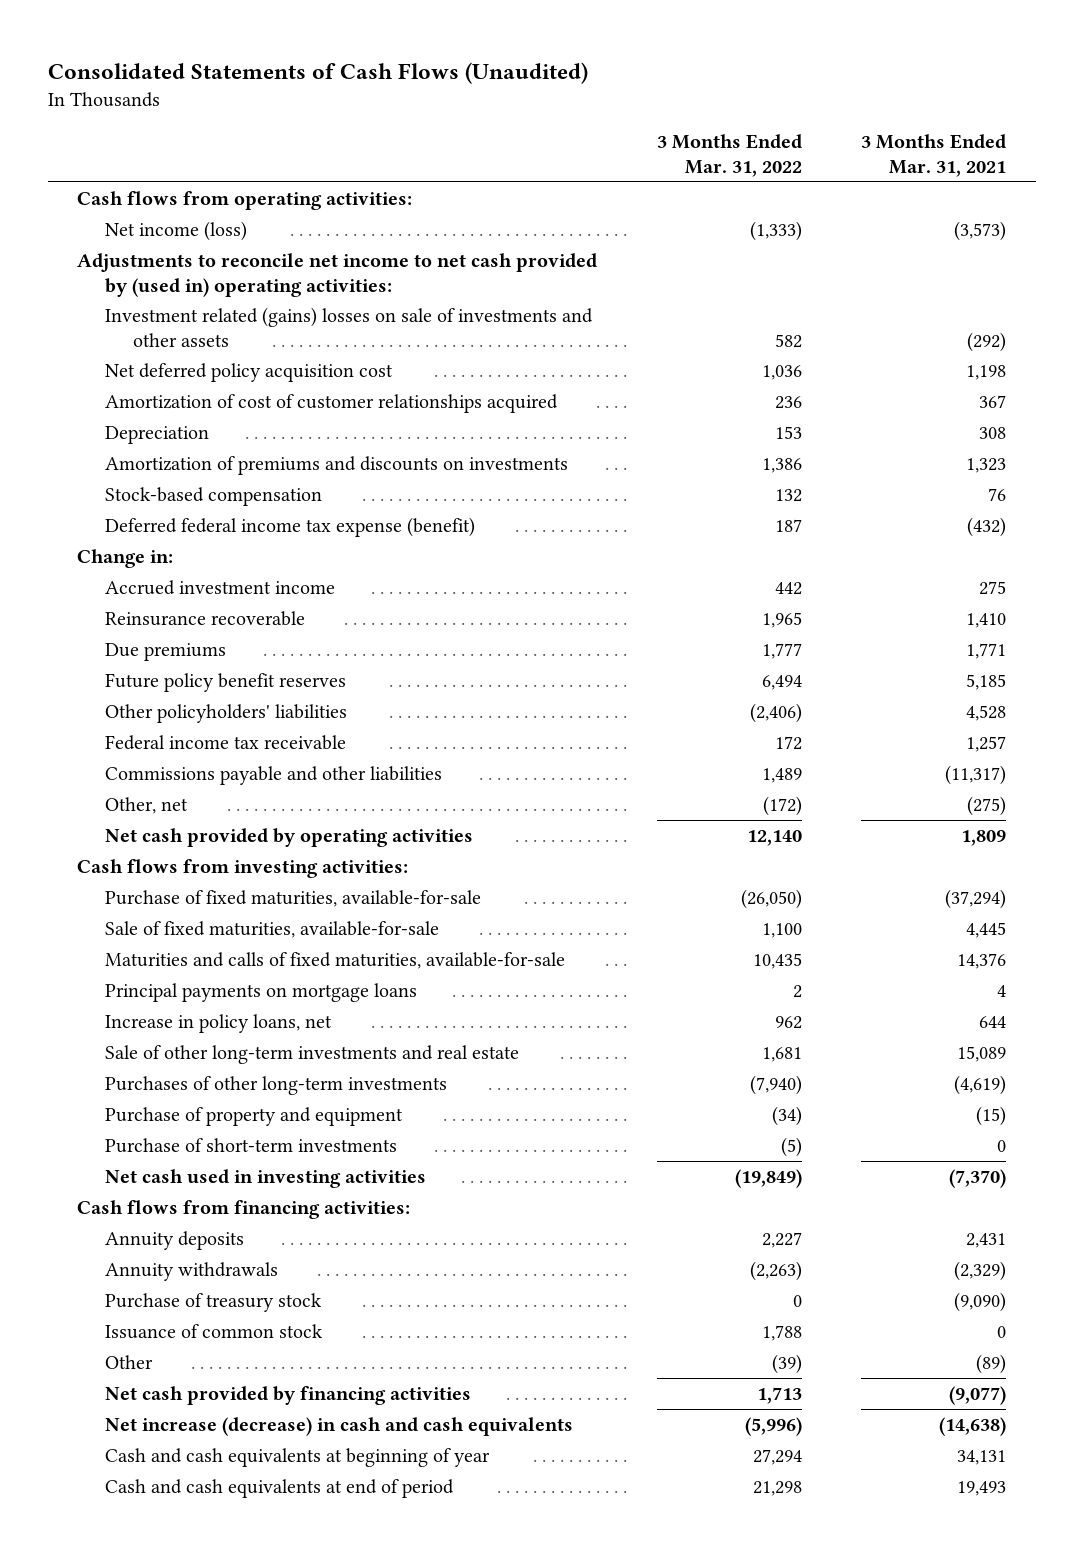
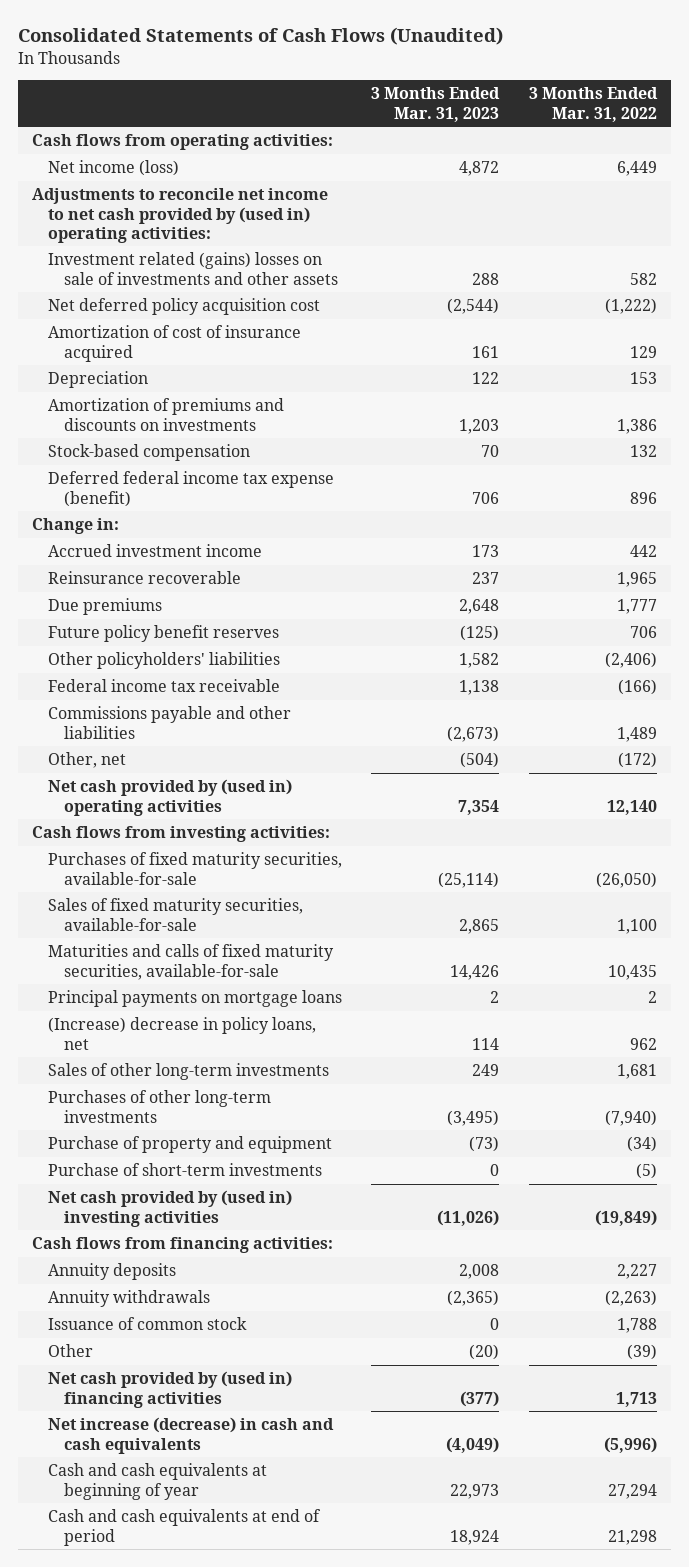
[860,134,1006,177] 3 Months Ended Mar. 31, 2021 -> none
none -> [371,87,501,122] 3 Months Ended Mar. 31, 2023
[749,220,802,241] (1,333) -> [616,161,657,177] 6,449
[761,364,802,380] 1,036 -> [604,298,657,315] (1,222)
[105,393,559,413] Amortization of cost of customer relationships acquired -> [48,325,302,362] Amortization of cost of insurance acquired
[774,395,802,409] 236 -> [629,345,657,358] 129
[774,518,802,532] 187 -> [629,491,657,504] 896
[761,674,802,690] 6,494 -> [629,626,657,639] 706
[774,735,802,750] 172 -> [617,679,657,696] (166)
[105,827,474,847] Net cash provided by operating activities -> [48,779,293,816] Net cash provided by (used in) operating activities
[105,889,482,907] Purchase of fixed maturities, available-for-sale -> [48,852,343,885] Purchases of fixed maturity securities, available-for-sale
[105,920,440,938] Sale of fixed maturities, available-for-sale -> [48,898,304,931] Sales of fixed maturity securities, available-for-sale
[105,951,566,969] Maturities and calls of fixed maturities, available-for-sale -> [48,944,335,980] Maturities and calls of fixed maturity securities, available-for-sale
[105,1013,333,1033] Increase in policy loans, net -> [48,1017,317,1050] (Increase) decrease in policy loans, net
[105,1044,520,1064] Sale of other long-term investments and real estate -> [48,1063,330,1081] Sales of other long-term investments
[105,1168,427,1188] Net cash used in investing activities -> [48,1190,293,1227] Net cash provided by (used in) investing activities
[105,1292,323,1312] Purchase of treasury stock -> none
[105,1385,472,1405] Net cash provided by financing activities -> [48,1371,293,1408] Net cash provided by (used in) financing activities

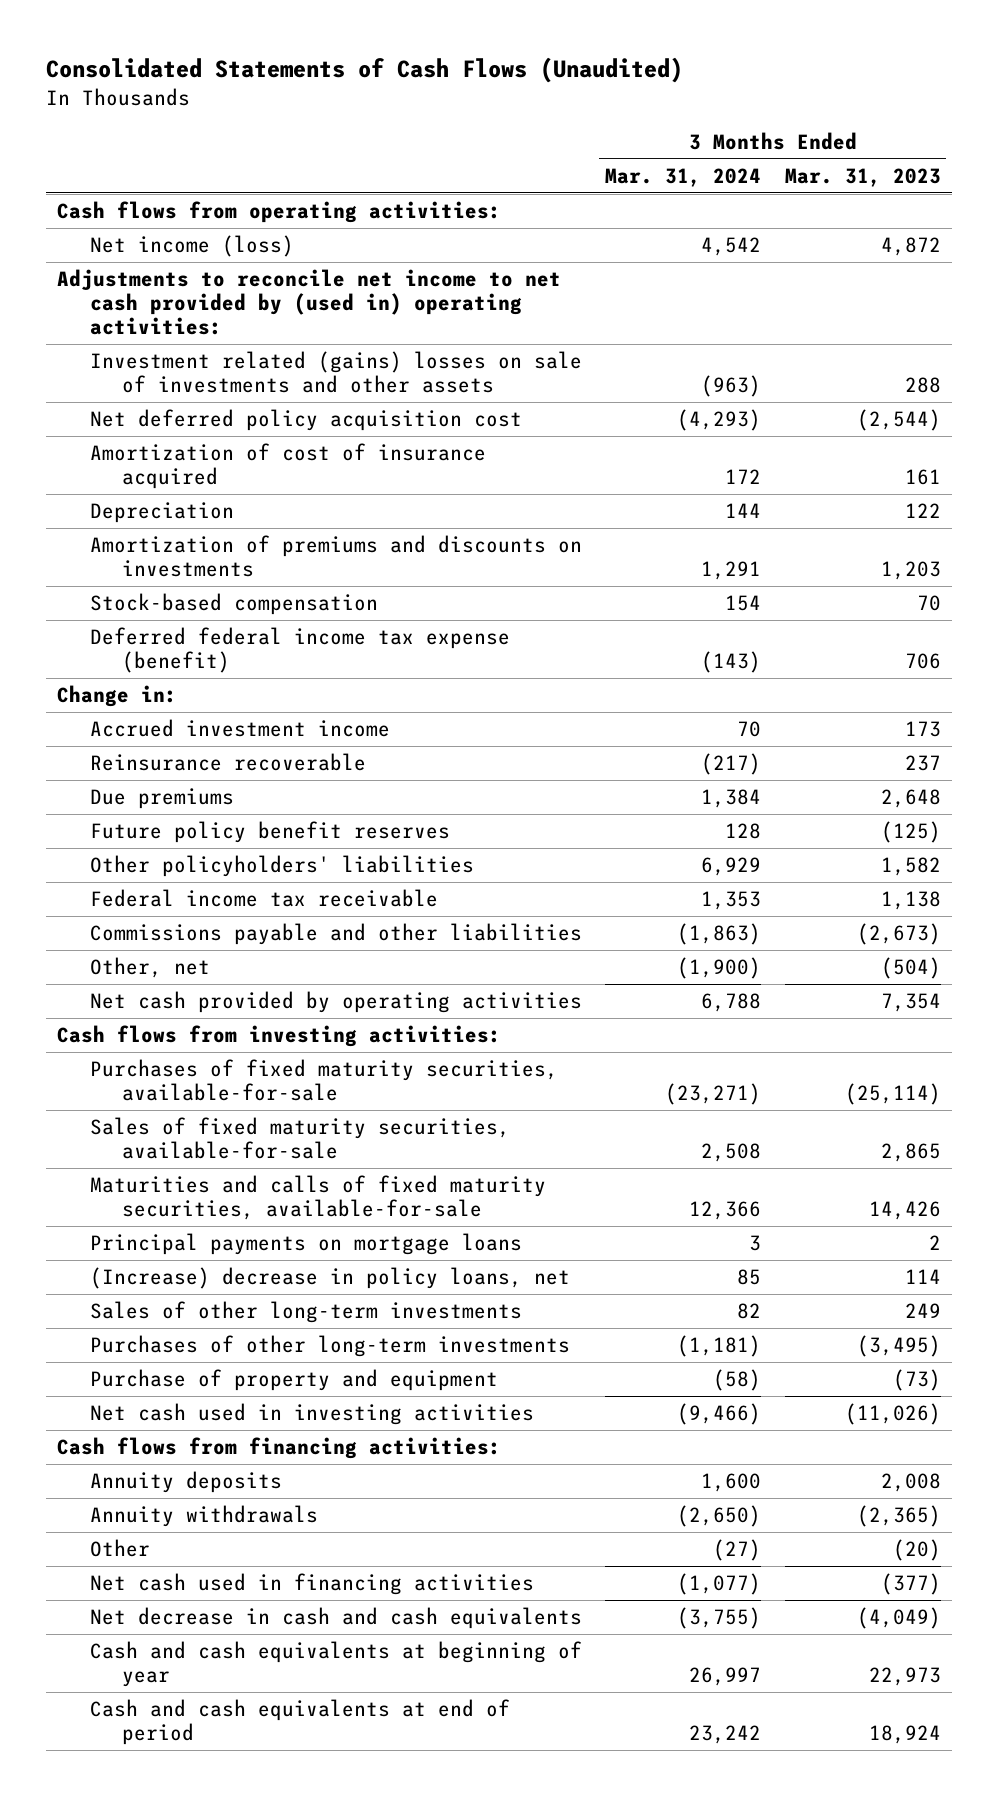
[528,87,658,122] 3 Months Ended Mar. 31, 2022 -> none
none -> [605,167,762,187] Mar. 31, 2024
[48,779,293,816] Net cash provided by (used in) operating activities -> [89,991,582,1014] Net cash provided by operating activities
[48,1163,323,1177] Purchase of short-term investments -> none
[48,1190,293,1227] Net cash provided by (used in) investing activities -> [89,1403,534,1426] Net cash used in investing activities
[48,1317,248,1331] Issuance of common stock -> none
[48,1371,293,1408] Net cash provided by (used in) financing activities -> [89,1573,534,1596] Net cash used in financing activities
[48,1417,335,1454] Net increase (decrease) in cash and cash equivalents -> [89,1607,582,1630] Net decrease in cash and cash equivalents

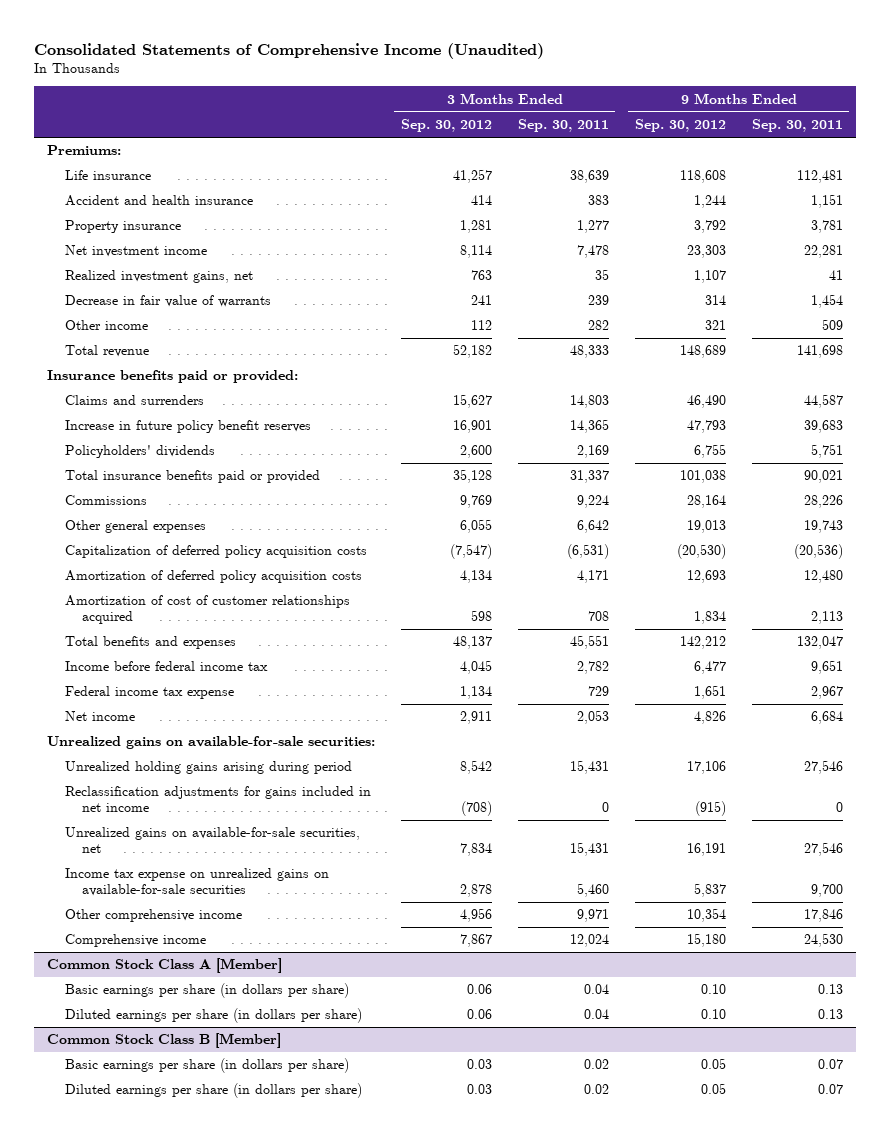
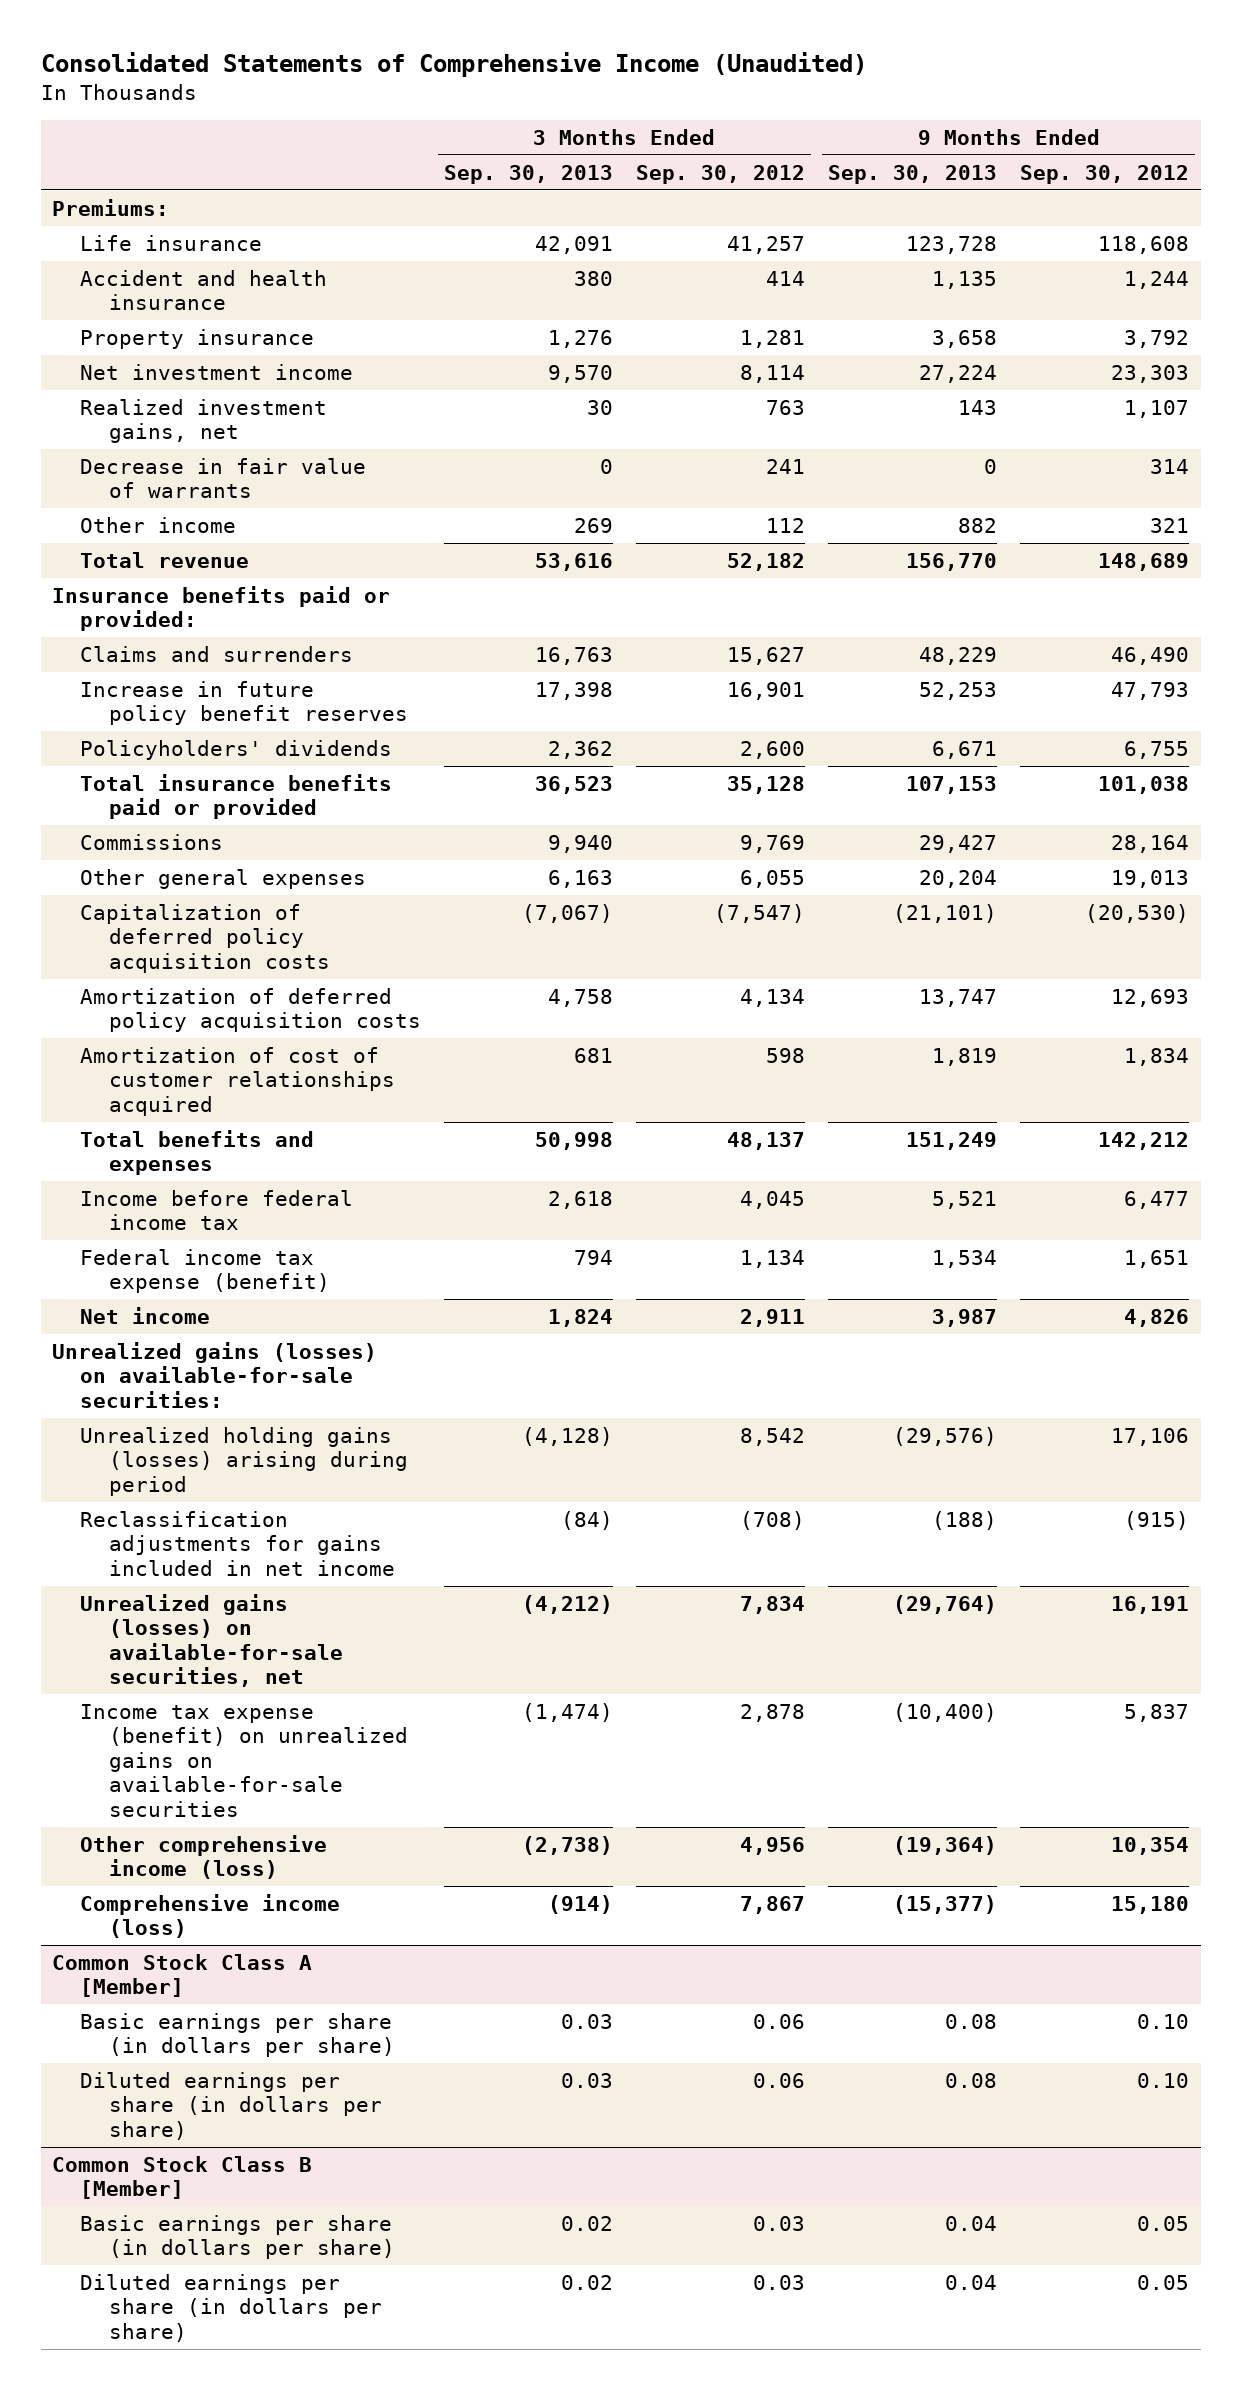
[517,119,609,133] Sep. 30, 2011 -> none
[751,119,843,133] Sep. 30, 2011 -> none
none -> [443,164,613,184] Sep. 30, 2013
none -> [828,164,998,184] Sep. 30, 2013
[64,686,234,700] Federal income tax expense -> [80,1248,330,1294] Federal income tax expense (benefit)
[46,736,375,750] Unrealized gains on available-for-sale securities: -> [52,1341,378,1408] Unrealized gains (losses) on available-for-sale securities:
[64,761,352,775] Unrealized holding gains arising during period -> [80,1426,408,1496] Unrealized holding gains (losses) arising during period
[64,827,360,854] Unrealized gains on available-for-sale securities, net -> [80,1593,343,1688] Unrealized gains (losses) on available-for-sale securities, net
[64,868,329,897] Income tax expense on unrealized gains on available-for-sale securities -> [80,1703,408,1817] Income tax expense (benefit) on unrealized gains on available-for-sale securities
[64,909,242,923] Other comprehensive income -> [80,1834,328,1880] Other comprehensive income (loss)
[64,934,206,948] Comprehensive income -> [80,1893,341,1939] Comprehensive income (loss)

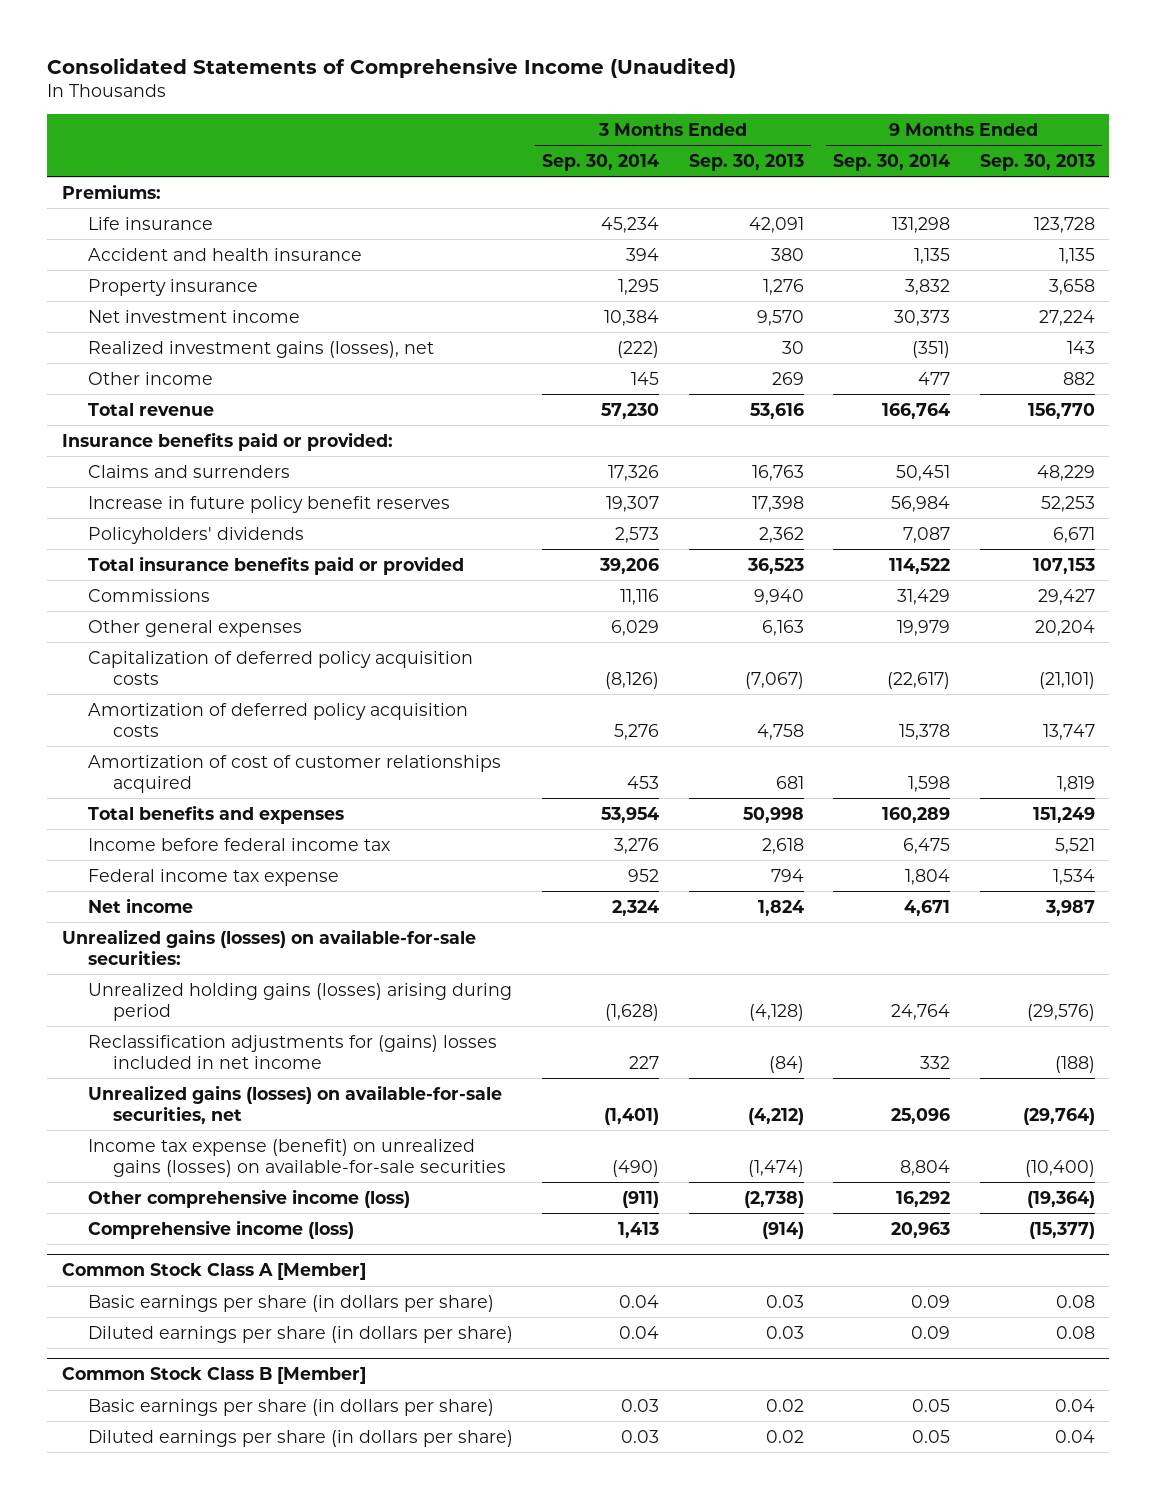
[635,164,805,184] Sep. 30, 2012 -> none
[1020,164,1190,184] Sep. 30, 2012 -> none
none -> [542,153,660,171] Sep. 30, 2014
none -> [833,153,951,171] Sep. 30, 2014
[80,457,367,499] Decrease in fair value of warrants -> none
[80,398,328,444] Realized investment gains, net -> [87,340,434,358] Realized investment gains (losses), net
[80,1248,330,1294] Federal income tax expense (benefit) -> [87,868,339,886] Federal income tax expense
[80,1510,395,1576] Reclassification adjustments for gains included in net income -> [87,1034,497,1069] Reclassification adjustments for (gains) losses included in net income
[80,1703,408,1817] Income tax expense (benefit) on unrealized gains on available-for-sale securities -> [87,1138,507,1177] Income tax expense (benefit) on unrealized gains (losses) on available-for-sale securities

